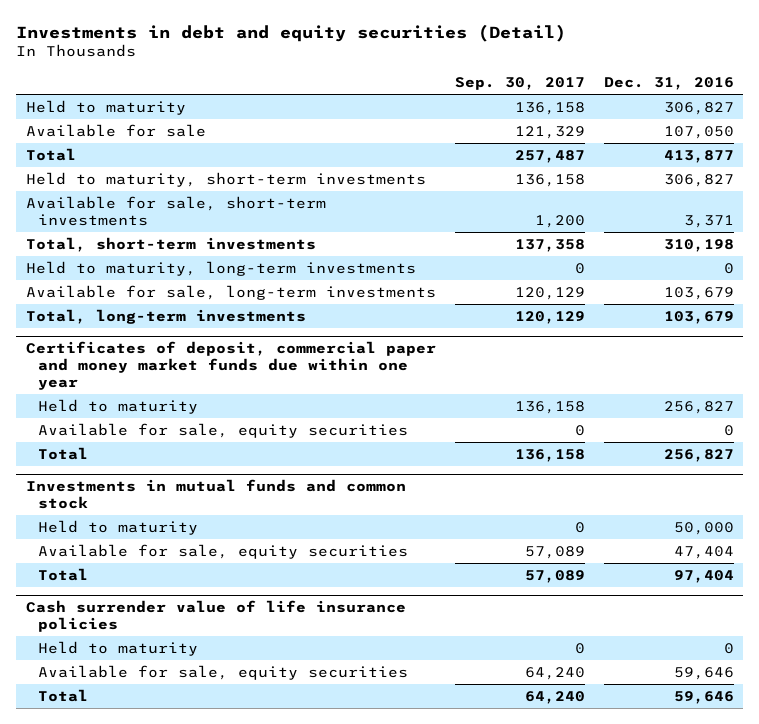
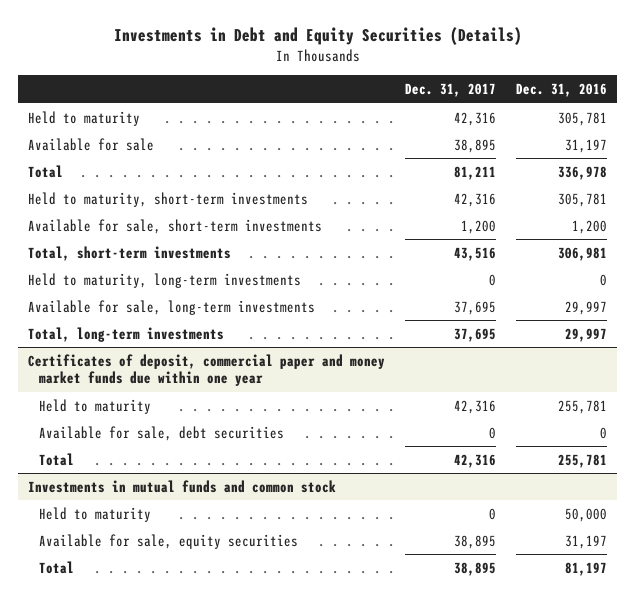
[16,23,567,42] Investments in debt and equity securities (Detail) -> [113,26,522,45] Investments in Debt and Equity Securities (Details)
[454,77,585,91] Sep. 30, 2017 -> none
none -> [405,83,497,98] Dec. 31, 2017
[663,101,734,115] 306,827 -> [558,111,608,126] 305,781
[663,125,734,139] 107,050 -> [565,138,608,153] 31,197
[663,149,734,163] 413,877 -> [558,165,608,180] 336,978
[663,173,734,187] 306,827 -> [558,192,608,207] 305,781
[683,214,734,228] 3,371 -> [572,219,608,234] 1,200
[663,238,734,252] 310,198 -> [558,246,608,261] 306,981
[663,286,734,300] 103,679 -> [565,300,608,315] 29,997
[663,310,734,324] 103,679 -> [565,327,608,342] 29,997
[663,400,734,414] 256,827 -> [558,399,608,414] 255,781
[38,422,409,438] Available for sale, equity securities -> [38,425,284,441] Available for sale, debt securities
[663,448,734,462] 256,827 -> [558,453,608,468] 255,781
[25,600,406,632] Cash surrender value of life insurance policies -> none
[38,640,199,656] Held to maturity -> none
[38,664,409,680] Available for sale, equity securities -> none
[38,688,89,702] Total -> none
[673,545,734,559] 47,404 -> [565,534,608,549] 31,197
[673,569,734,583] 97,404 -> [565,561,608,576] 81,197

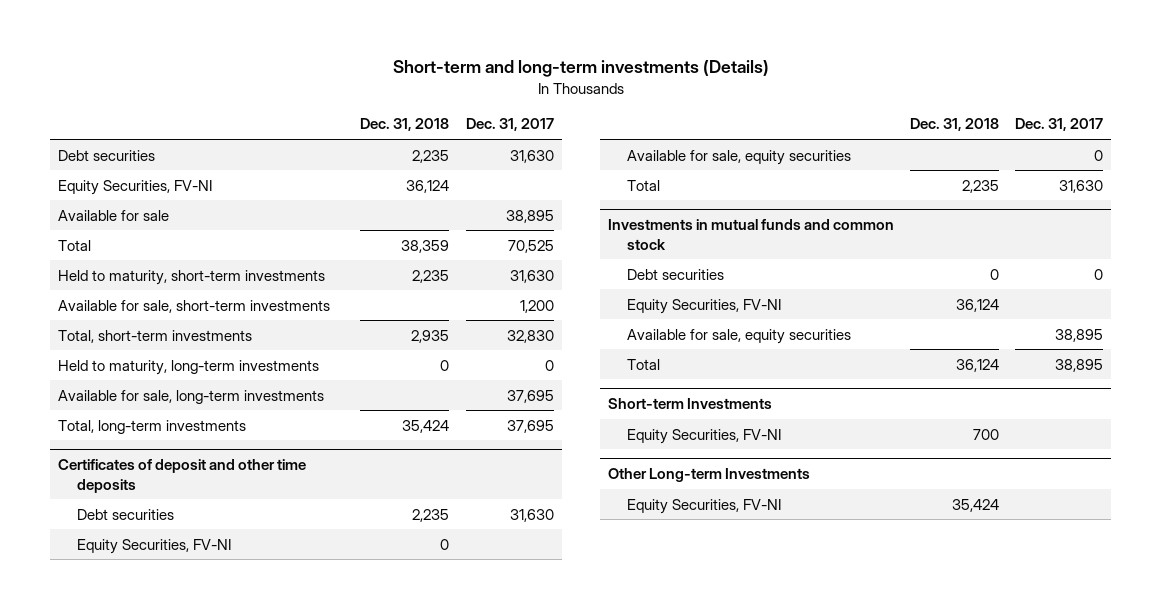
[113,26,522,45] Investments in Debt and Equity Securities (Details) -> [392,60,769,78] Short-term and long-term investments (Details)
[516,83,608,98] Dec. 31, 2016 -> none
none -> [360,118,450,132] Dec. 31, 2018
[28,110,141,126] Held to maturity -> none
none -> [58,149,156,161] Debt securities
none -> [58,179,213,195] Equity Securities, FV-NI
[454,165,497,180] 81,211 -> [507,239,554,253] 70,525
[454,192,497,207] 42,316 -> [509,269,554,283] 31,630
[454,246,497,261] 43,516 -> [506,329,554,343] 32,830
[38,398,151,414] Held to maturity -> none
[28,353,386,387] Certificates of deposit, commercial paper and money market funds due within one year -> [58,459,307,493] Certificates of deposit and other time deposits
none -> [77,508,175,520] Debt securities
none -> [77,538,232,554] Equity Securities, FV-NI
[38,425,284,441] Available for sale, debt securities -> [626,149,851,165] Available for sale, equity securities
[454,453,497,468] 42,316 -> [1059,179,1104,193] 31,630
[38,506,151,522] Held to maturity -> [626,268,724,280] Debt securities
none -> [626,298,781,314] Equity Securities, FV-NI
none -> [607,398,772,410] Short-term Investments
none -> [626,428,781,444] Equity Securities, FV-NI
none -> [607,468,810,483] Other Long-term Investments
none -> [626,498,781,514] Equity Securities, FV-NI

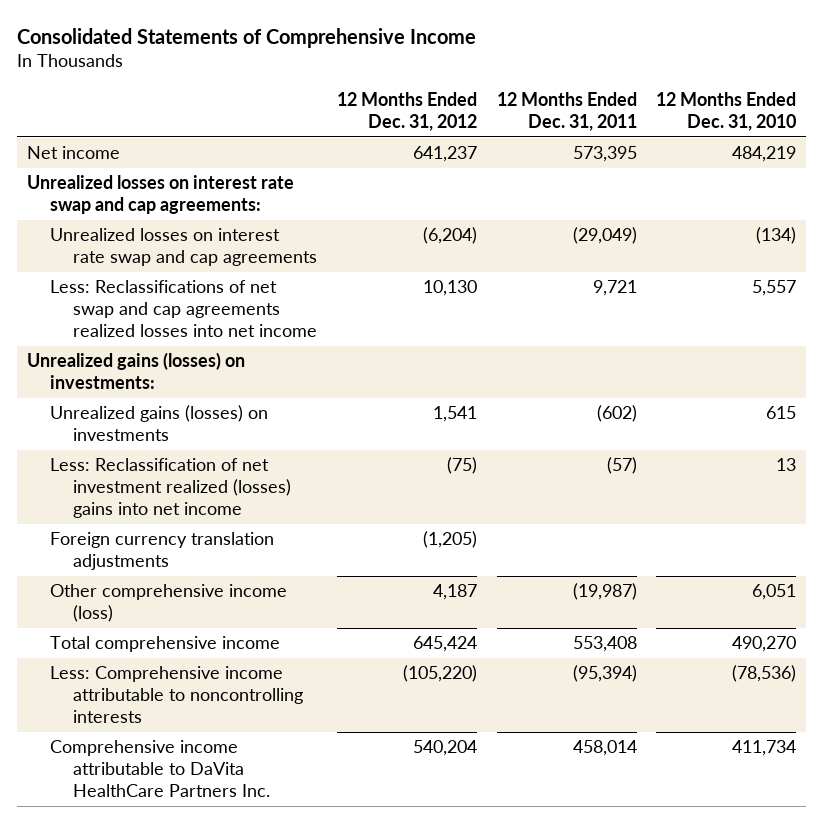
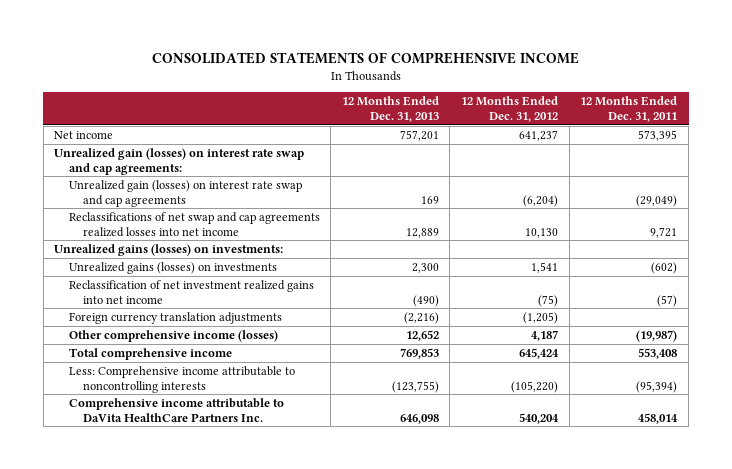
[16,27,476,48] Consolidated Statements of Comprehensive Income -> [151,51,579,64] CONSOLIDATED STATEMENTS OF COMPREHENSIVE INCOME
[656,92,797,132] 12 Months Ended Dec. 31, 2010 -> none
none -> [341,96,439,122] 12 Months Ended Dec. 31, 2013
[26,175,294,215] Unrealized losses on interest rate swap and cap agreements: -> [54,148,305,175] Unrealized gain (losses) on interest rate swap and cap agreements:
[49,228,318,267] Unrealized losses on interest rate swap and cap agreements -> [68,180,302,207] Unrealized gain (losses) on interest rate swap and cap agreements
[49,280,318,337] Less: Reclassifications of net swap and cap agreements realized losses into net income -> [68,212,320,237] Reclassifications of net swap and cap agreements realized losses into net income
[49,458,292,518] Less: Reclassification of net investment realized (losses) gains into net income -> [68,280,314,304] Reclassification of net investment realized gains into net income
[49,584,287,623] Other comprehensive income (loss) -> [68,330,278,343] Other comprehensive income (losses)

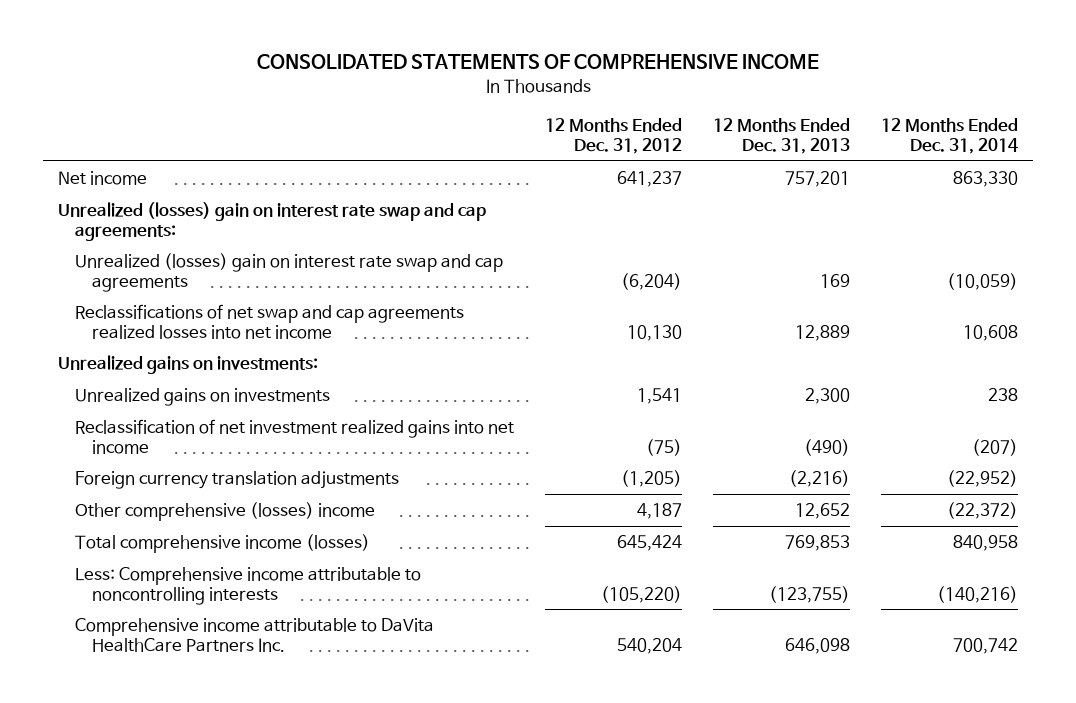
[580,96,678,122] 12 Months Ended Dec. 31, 2011 -> none
none -> [880,118,1018,155] 12 Months Ended Dec. 31, 2014
[54,148,305,175] Unrealized gain (losses) on interest rate swap and cap agreements: -> [58,201,487,241] Unrealized (losses) gain on interest rate swap and cap agreements:
[68,180,302,207] Unrealized gain (losses) on interest rate swap and cap agreements -> [75,252,504,292] Unrealized (losses) gain on interest rate swap and cap agreements
[54,244,284,257] Unrealized gains (losses) on investments: -> [58,354,319,374] Unrealized gains on investments:
[68,262,277,275] Unrealized gains (losses) on investments -> [75,387,331,406] Unrealized gains on investments
[68,330,278,343] Other comprehensive income (losses) -> [75,501,376,521] Other comprehensive (losses) income
[68,348,232,361] Total comprehensive income -> [75,533,371,553] Total comprehensive income (losses)

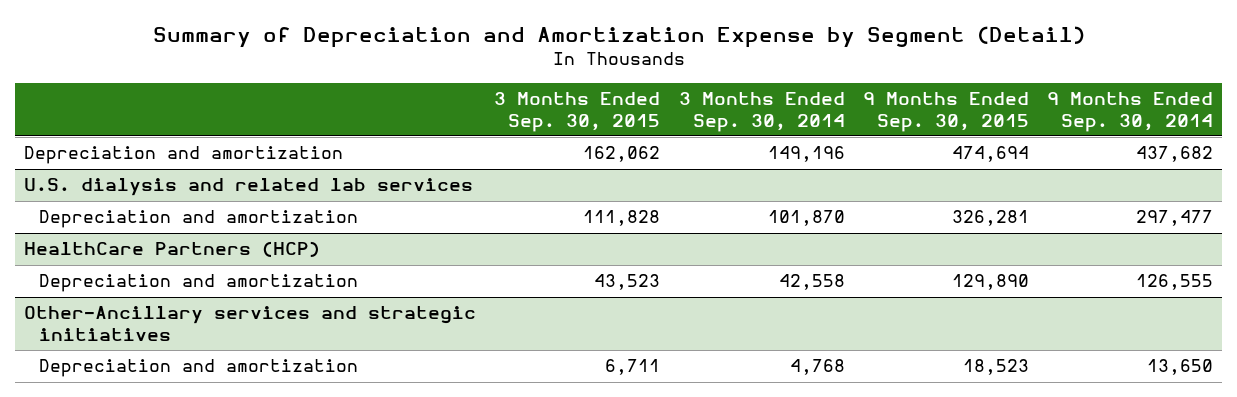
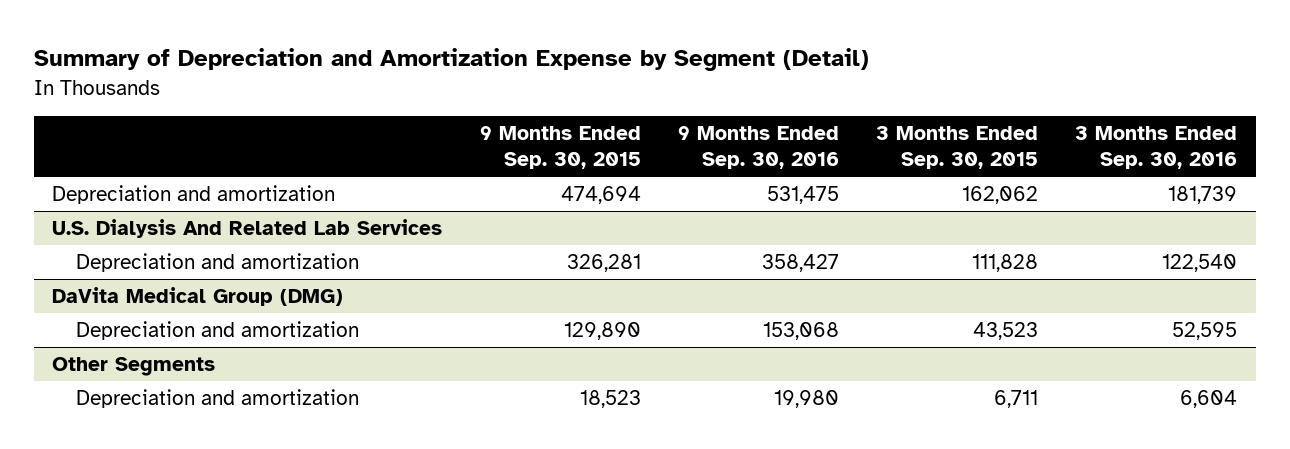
[678,91,845,132] 3 Months Ended Sep. 30, 2014 -> none
[1047,91,1214,132] 9 Months Ended Sep. 30, 2014 -> none
none -> [677,125,839,170] 9 Months Ended Sep. 30, 2016
none -> [1075,125,1238,170] 3 Months Ended Sep. 30, 2016
[23,178,473,197] U.S. dialysis and related lab services -> [52,218,443,238] U.S. Dialysis And Related Lab Services
[23,241,320,258] HealthCare Partners (HCP) -> none
none -> [52,286,344,306] DaVita Medical Group (DMG)
[23,306,476,342] Other-Ancillary services and strategic initiatives -> [52,356,216,376] Other Segments

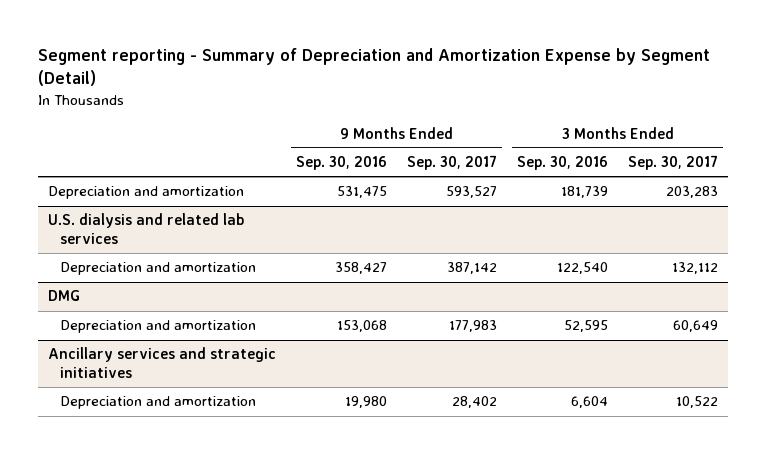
[33,48,869,72] Summary of Depreciation and Amortization Expense by Segment (Detail) -> [38,48,711,87] Segment reporting - Summary of Depreciation and Amortization Expense by Segment (Detail)
[479,125,641,170] 9 Months Ended Sep. 30, 2015 -> none
[876,125,1039,170] 3 Months Ended Sep. 30, 2015 -> none
none -> [407,155,498,171] Sep. 30, 2017
none -> [628,155,719,171] Sep. 30, 2017
[52,218,443,238] U.S. Dialysis And Related Lab Services -> [48,213,245,244] U.S. dialysis and related lab services
[52,286,344,306] DaVita Medical Group (DMG) -> [48,290,81,302] DMG
[52,356,216,376] Other Segments -> [48,347,277,378] Ancillary services and strategic initiatives

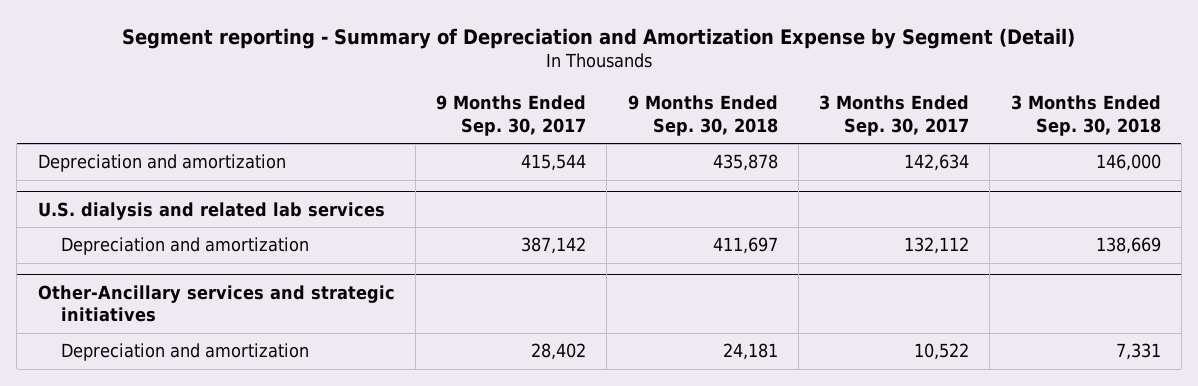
[296,156,388,171] Sep. 30, 2016 -> none
[517,156,609,171] Sep. 30, 2016 -> none
none -> [627,95,778,136] 9 Months Ended Sep. 30, 2018
none -> [1010,95,1161,136] 3 Months Ended Sep. 30, 2018
[446,186,498,199] 593,527 -> [521,154,587,172] 415,544
[666,186,719,199] 203,283 -> [904,154,970,172] 142,634
[48,290,81,302] DMG -> none
[60,320,257,334] Depreciation and amortization -> none
[48,347,277,378] Ancillary services and strategic initiatives -> [37,284,395,323] Other-Ancillary services and strategic initiatives

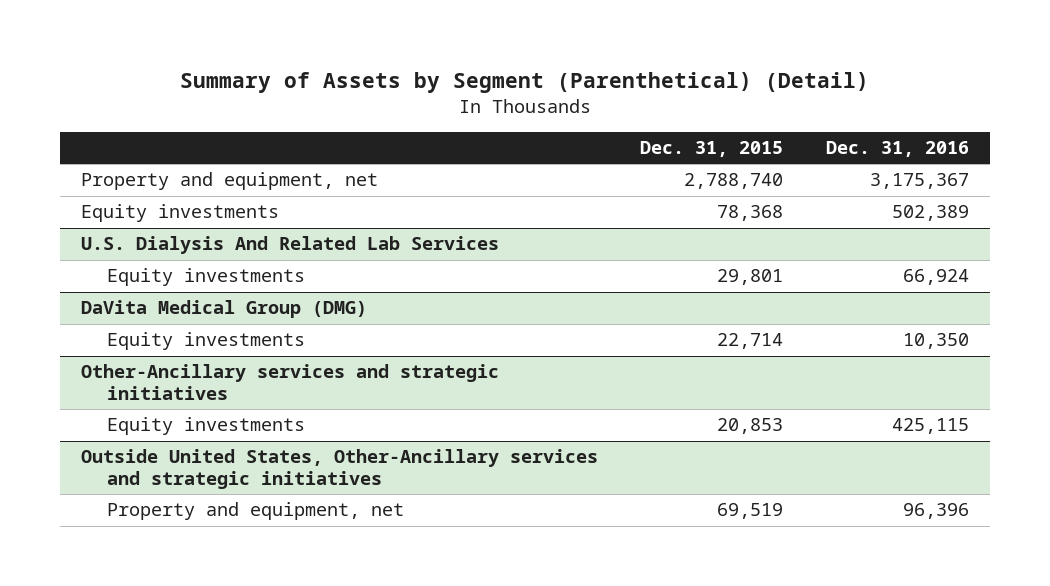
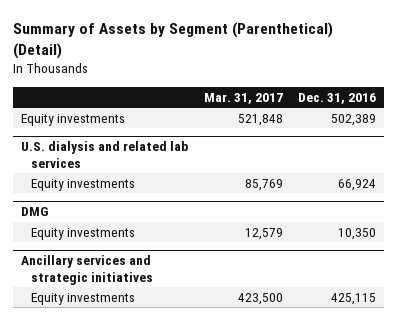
[640,141,784,158] Dec. 31, 2015 -> none
none -> [203,92,283,104] Mar. 31, 2017
[81,172,379,191] Property and equipment, net -> none
[81,236,500,255] U.S. Dialysis And Related Lab Services -> [21,141,189,169] U.S. dialysis and related lab services
[81,300,368,319] DaVita Medical Group (DMG) -> [21,207,49,217] DMG
[81,364,500,400] Other-Ancillary services and strategic initiatives -> [21,255,153,286] Ancillary services and strategic initiatives
[81,449,599,489] Outside United States, Other-Ancillary services and strategic initiatives -> none
[106,502,404,521] Property and equipment, net -> none

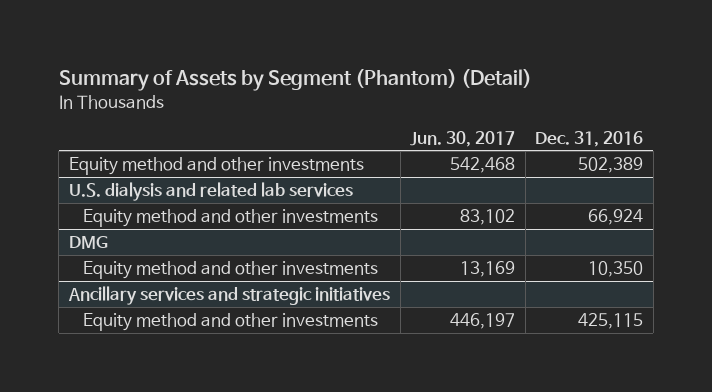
[13,22,334,60] Summary of Assets by Segment (Parenthetical) (Detail) -> [58,69,532,92] Summary of Assets by Segment (Phantom) (Detail)
[203,92,283,104] Mar. 31, 2017 -> none
none -> [410,130,516,147] Jun. 30, 2017
[21,113,126,126] Equity investments -> [69,156,365,175] Equity method and other investments
[30,178,135,191] Equity investments -> [83,208,379,227] Equity method and other investments
[30,227,135,240] Equity investments -> [83,260,379,279] Equity method and other investments
[30,292,135,305] Equity investments -> [83,312,379,331] Equity method and other investments

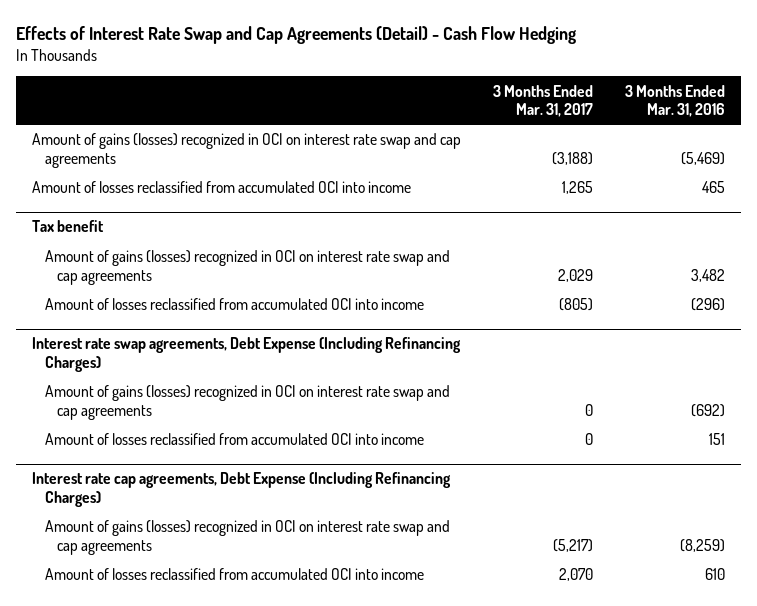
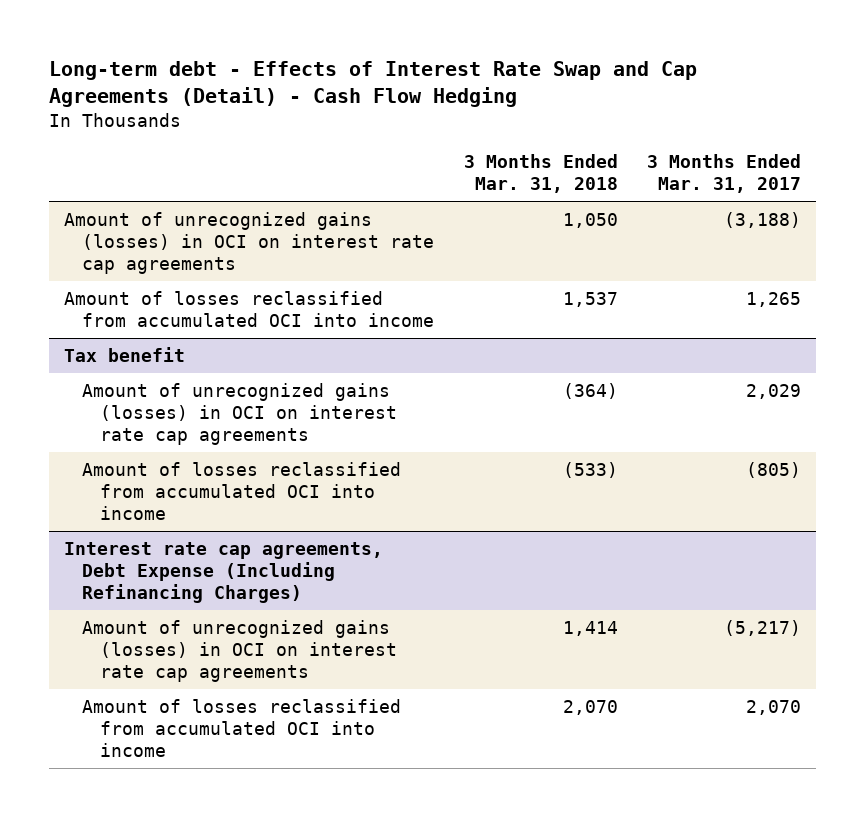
[16,26,577,45] Effects of Interest Rate Swap and Cap Agreements (Detail) - Cash Flow Hedging -> [49,61,698,108] Long-term debt - Effects of Interest Rate Swap and Cap Agreements (Detail) - Cash Flow Hedging
[624,84,725,117] 3 Months Ended Mar. 31, 2016 -> none
none -> [463,154,618,194] 3 Months Ended Mar. 31, 2018
[32,133,462,168] Amount of gains (losses) recognized in OCI on interest rate swap and cap agreements -> [64,211,435,274] Amount of unrecognized gains (losses) in OCI on interest rate cap agreements
[44,250,450,285] Amount of gains (losses) recognized in OCI on interest rate swap and cap agreements -> [82,382,398,445] Amount of unrecognized gains (losses) in OCI on interest rate cap agreements
[32,337,462,372] Interest rate swap agreements, Debt Expense (Including Refinancing Charges) -> none
[44,385,450,420] Amount of gains (losses) recognized in OCI on interest rate swap and cap agreements -> none
[44,433,424,446] Amount of losses reclassified from accumulated OCI into income -> none
[44,520,450,555] Amount of gains (losses) recognized in OCI on interest rate swap and cap agreements -> [82,619,398,682] Amount of unrecognized gains (losses) in OCI on interest rate cap agreements

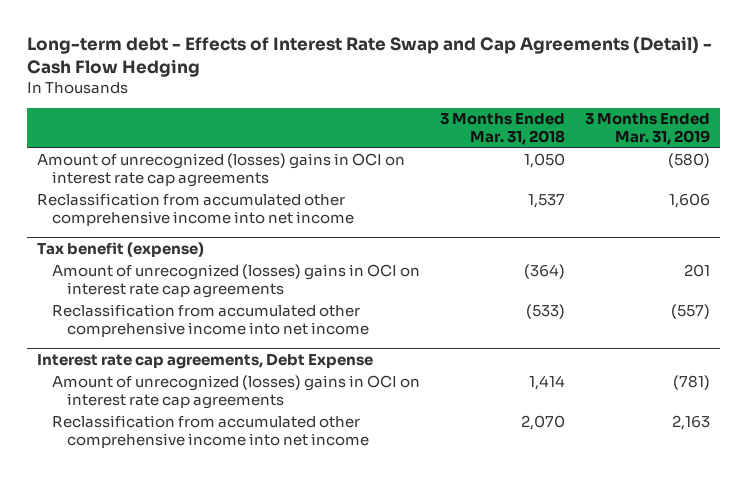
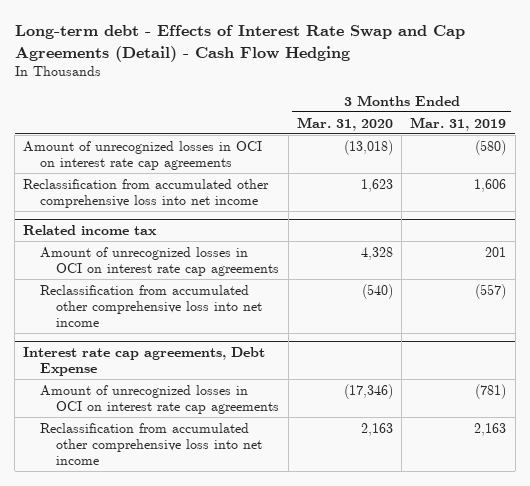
[439,113,565,146] 3 Months Ended Mar. 31, 2018 -> none
none -> [296,116,393,131] Mar. 31, 2020
[36,153,405,188] Amount of unrecognized (losses) gains in OCI on interest rate cap agreements -> [23,140,263,170] Amount of unrecognized losses in OCI on interest rate cap agreements
[36,193,354,227] Reclassification from accumulated other comprehensive income into net income -> [23,178,270,208] Reclassification from accumulated other comprehensive loss into net income
[36,242,204,258] Tax benefit (expense) -> [23,224,158,235] Related income tax
[51,264,420,299] Amount of unrecognized (losses) gains in OCI on interest rate cap agreements -> [39,246,280,276] Amount of unrecognized losses in OCI on interest rate cap agreements
[51,304,369,338] Reclassification from accumulated other comprehensive income into net income -> [39,284,263,328] Reclassification from accumulated other comprehensive loss into net income
[51,375,420,410] Amount of unrecognized (losses) gains in OCI on interest rate cap agreements -> [39,384,280,414] Amount of unrecognized losses in OCI on interest rate cap agreements
[51,415,369,449] Reclassification from accumulated other comprehensive income into net income -> [39,422,263,466] Reclassification from accumulated other comprehensive loss into net income

